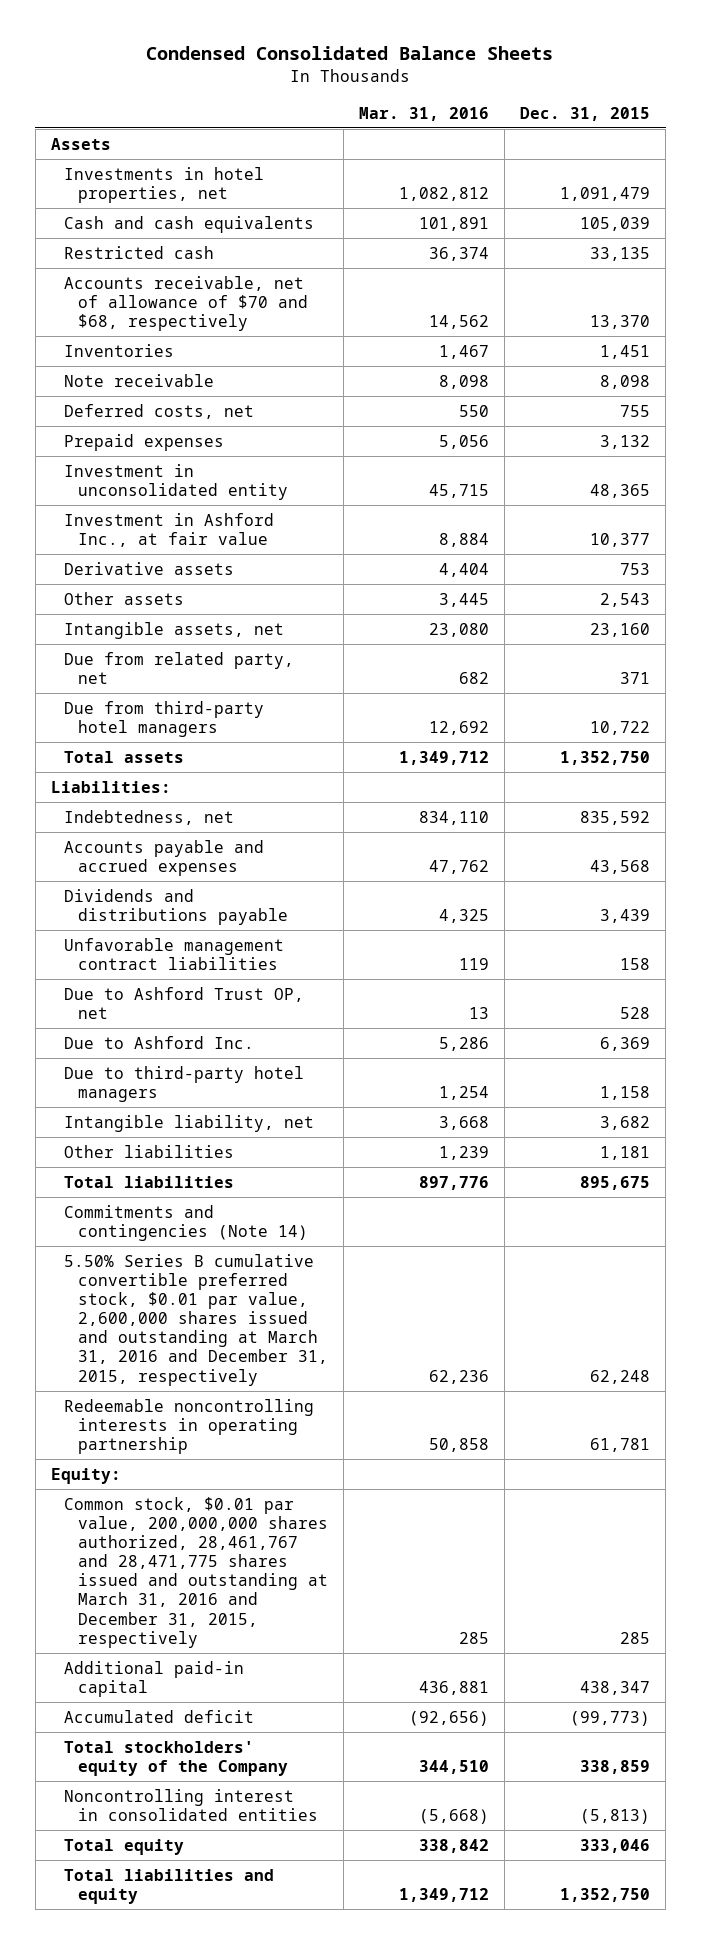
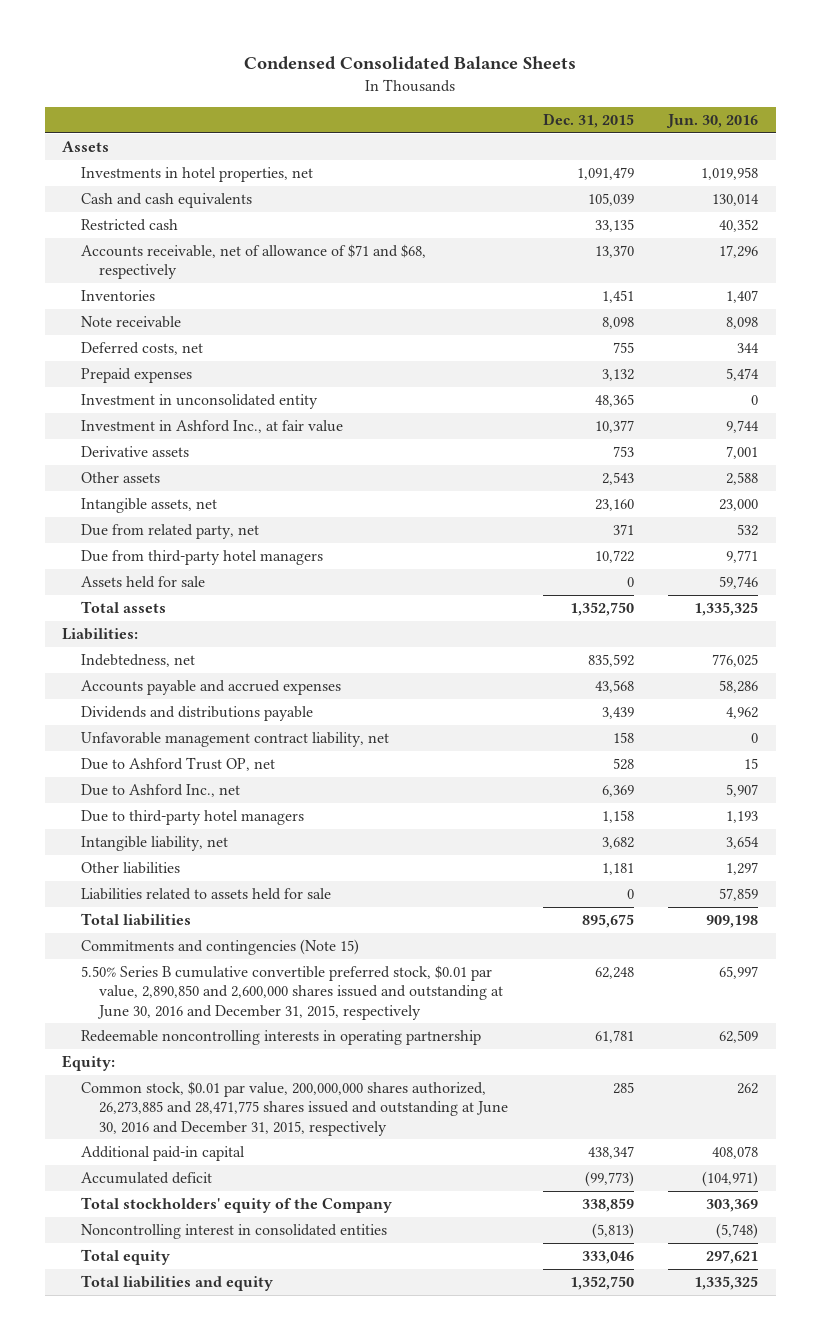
[359,106,490,121] Mar. 31, 2016 -> none
none -> [666,114,759,129] Jun. 30, 2016
[64,275,308,332] Accounts receivable, net of allowance of $70 and $68, respectively -> [80,244,426,280] Accounts receivable, net of allowance of $71 and $68, respectively
none -> [80,576,205,589] Assets held for sale
[64,937,285,970] Unfavorable management contract liabilities -> [80,732,389,748] Unfavorable management contract liability, net
[64,1035,255,1049] Due to Ashford Inc. -> [80,784,240,798] Due to Ashford Inc., net
none -> [80,888,331,901] Liabilities related to assets held for sale
[64,1204,308,1241] Commitments and contingencies (Note 14) -> [80,939,359,956] Commitments and contingencies (Note 15)
[64,1253,328,1386] 5.50% Series B cumulative convertible preferred stock, $0.01 par value, 2,600,000 shares issued and outstanding at March 31, 2016 and December 31, 2015, respectively -> [80,965,504,1020] 5.50% Series B cumulative convertible preferred stock, $0.01 par value, 2,890,850 and 2,600,000 shares issued and outstanding at June 30, 2016 and December 31, 2015, respectively
[64,1496,328,1648] Common stock, $0.01 par value, 200,000,000 shares authorized, 28,461,767 and 28,471,775 shares issued and outstanding at March 31, 2016 and December 31, 2015, respectively -> [80,1081,509,1136] Common stock, $0.01 par value, 200,000,000 shares authorized, 26,273,885 and 28,471,775 shares issued and outstanding at June 30, 2016 and December 31, 2015, respectively

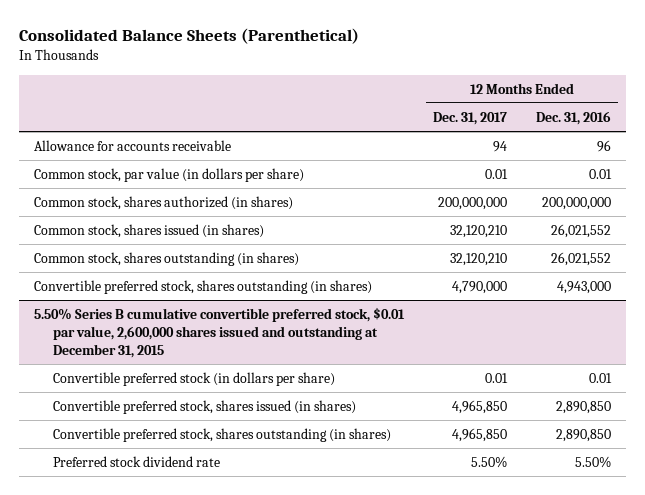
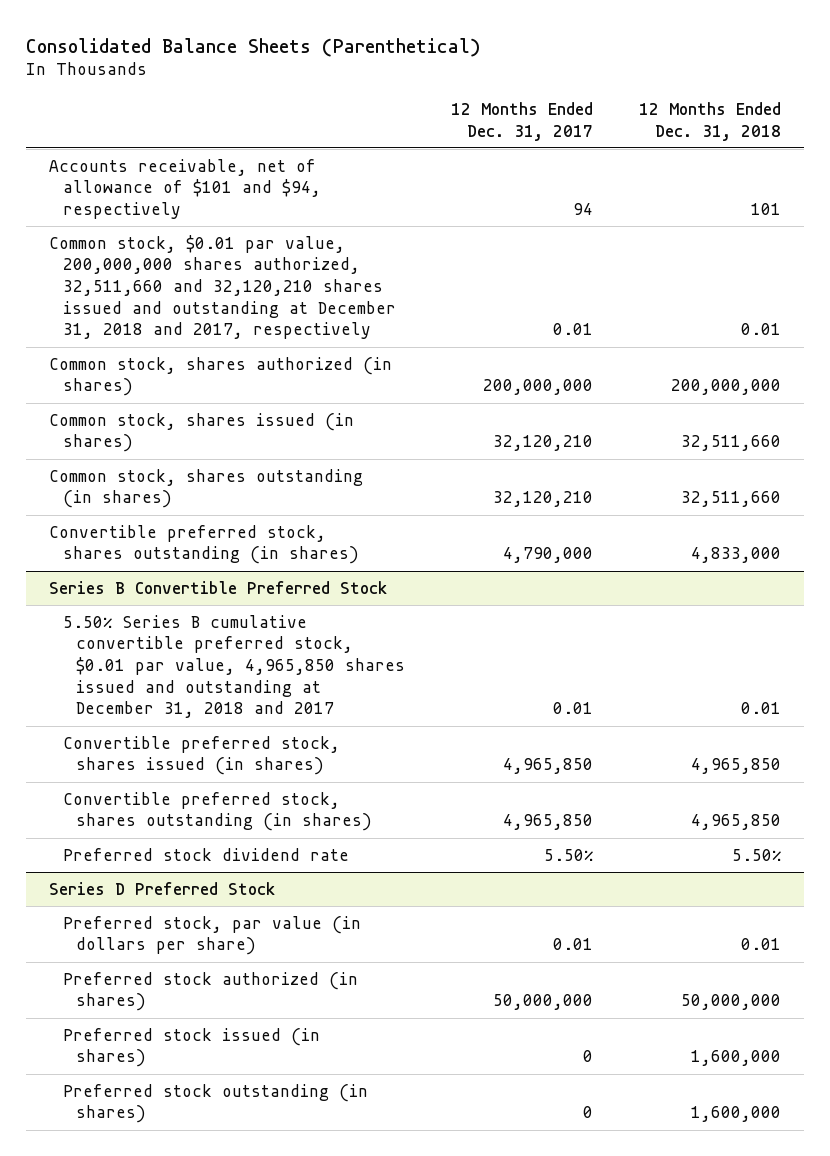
[536,110,612,125] Dec. 31, 2016 -> none
none -> [639,102,782,141] 12 Months Ended Dec. 31, 2018
[33,139,231,151] Allowance for accounts receivable -> [49,158,321,220] Accounts receivable, net of allowance of $101 and $94, respectively
[33,167,304,182] Common stock, par value (in dollars per share) -> [49,234,396,340] Common stock, $0.01 par value, 200,000,000 shares authorized, 32,511,660 and 32,120,210 shares issued and outstanding at December 31, 2018 and 2017, respectively
[33,306,405,358] 5.50% Series B cumulative convertible preferred stock, $0.01 par value, 2,600,000 shares issued and outstanding at December 31, 2015 -> [49,580,388,594] Series B Convertible Preferred Stock
[52,371,335,386] Convertible preferred stock (in dollars per share) -> [62,614,406,719] 5.50% Series B cumulative convertible preferred stock, $0.01 par value, 4,965,850 shares issued and outstanding at December 31, 2018 and 2017
none -> [49,881,276,895] Series D Preferred Stock
none -> [62,915,361,956] Preferred stock, par value (in dollars per share)
none -> [62,971,358,1012] Preferred stock authorized (in shares)
none -> [62,1027,320,1068] Preferred stock issued (in shares)
none -> [62,1083,368,1124] Preferred stock outstanding (in shares)

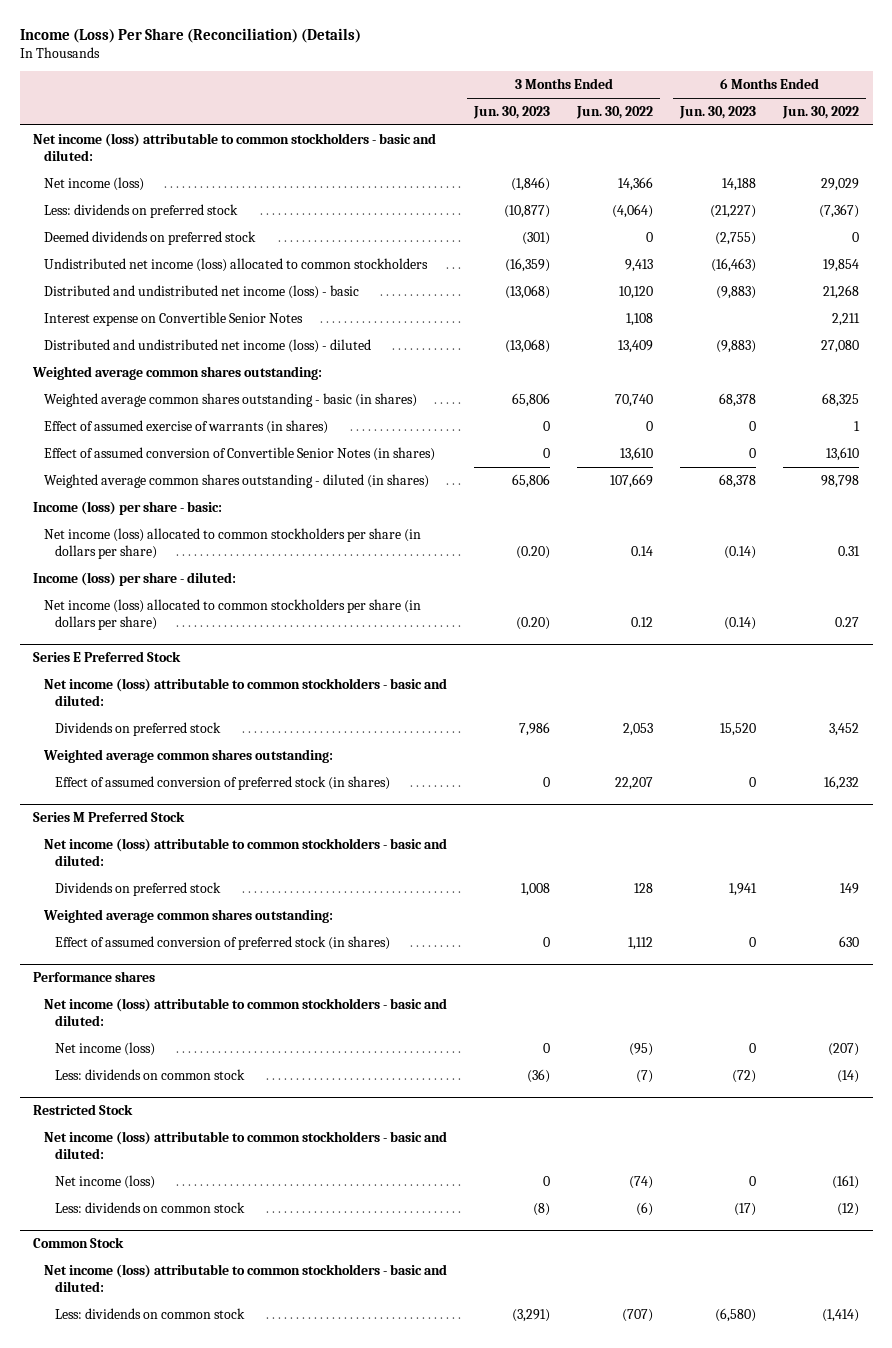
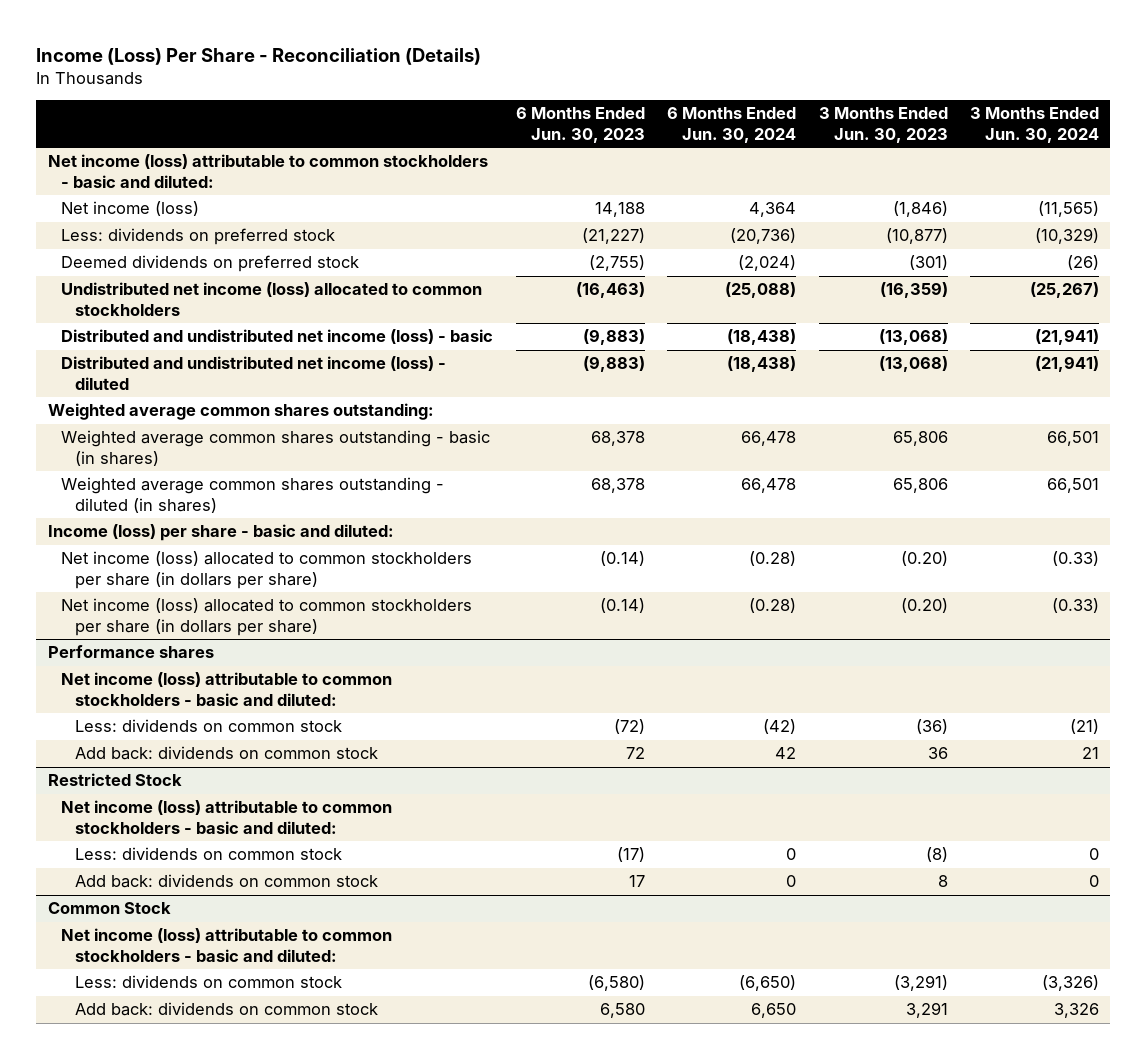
[19,28,361,44] Income (Loss) Per Share (Reconciliation) (Details) -> [36,47,482,65] Income (Loss) Per Share - Reconciliation (Details)
[576,105,654,119] Jun. 30, 2022 -> none
[782,105,860,119] Jun. 30, 2022 -> none
none -> [667,107,797,143] 6 Months Ended Jun. 30, 2024
none -> [969,107,1099,143] 3 Months Ended Jun. 30, 2024
[43,311,303,326] Interest expense on Convertible Senior Notes -> none
[43,419,328,434] Effect of assumed exercise of warrants (in shares) -> none
[43,446,435,461] Effect of assumed conversion of Convertible Senior Notes (in shares) -> none
[33,500,223,515] Income (loss) per share - basic: -> [47,524,394,542] Income (loss) per share - basic and diluted:
[33,571,237,586] Income (loss) per share - diluted: -> none
[33,651,182,663] Series E Preferred Stock -> none
[43,677,447,706] Net income (loss) attributable to common stockholders - basic and diluted: -> none
[54,721,221,736] Dividends on preferred stock -> none
[42,748,333,763] Weighted average common shares outstanding: -> none
[54,775,390,790] Effect of assumed conversion of preferred stock (in shares) -> none
[33,811,186,823] Series M Preferred Stock -> none
[43,837,447,866] Net income (loss) attributable to common stockholders - basic and diluted: -> none
[54,881,221,896] Dividends on preferred stock -> none
[42,908,333,923] Weighted average common shares outstanding: -> none
[54,935,390,950] Effect of assumed conversion of preferred stock (in shares) -> none
[54,1041,155,1056] Net income (loss) -> none
none -> [74,746,378,761] Add back: dividends on common stock
[54,1174,155,1189] Net income (loss) -> none
none -> [74,874,378,889] Add back: dividends on common stock
none -> [74,1002,378,1017] Add back: dividends on common stock

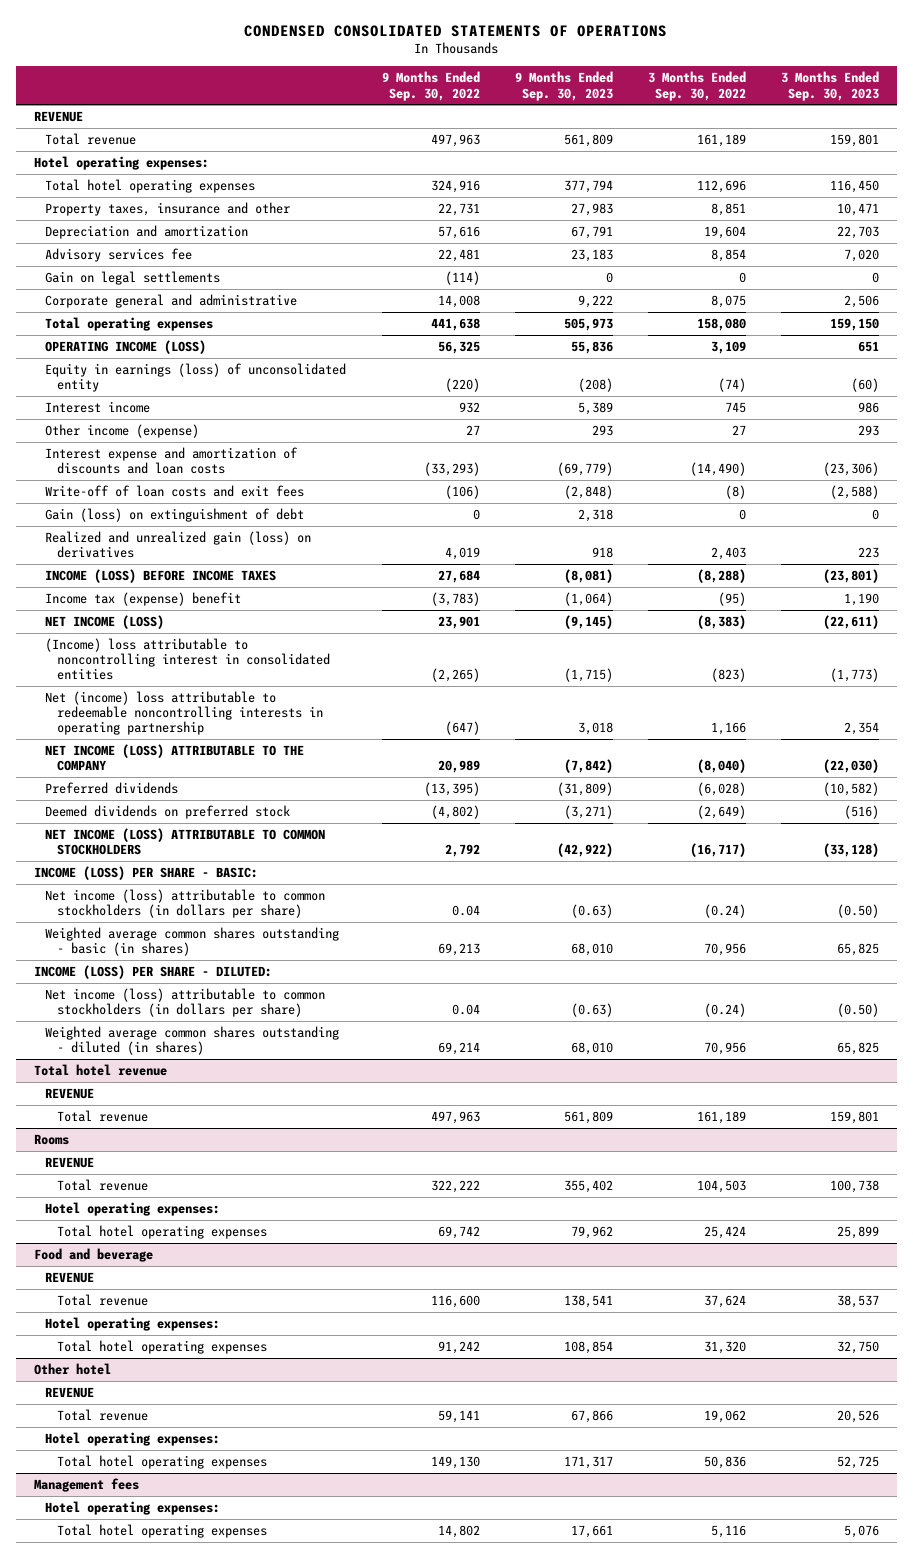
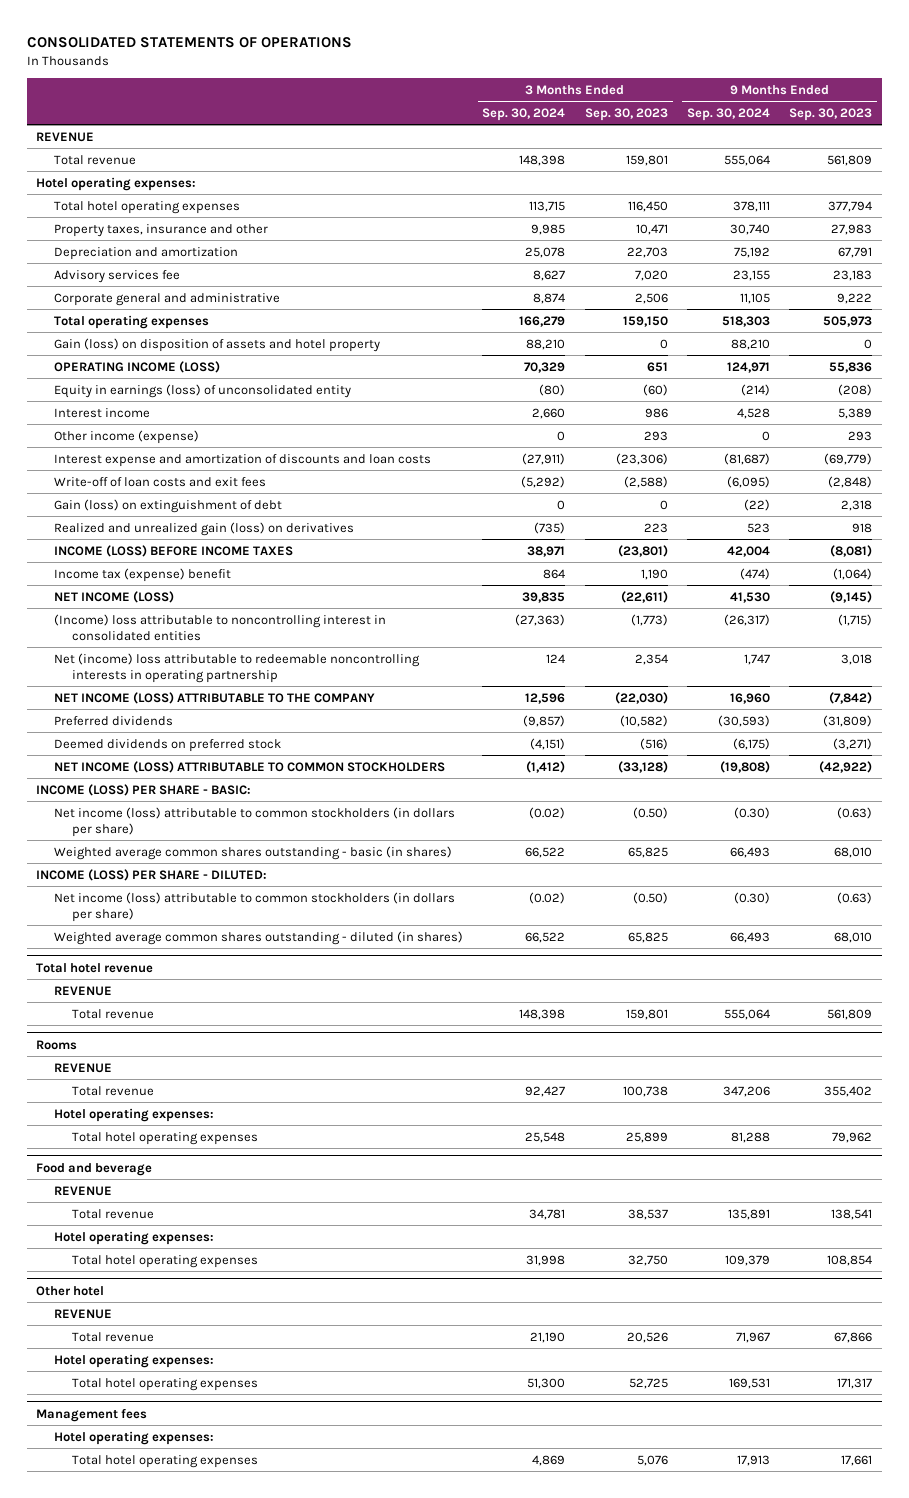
[244,25,668,38] CONDENSED CONSOLIDATED STATEMENTS OF OPERATIONS -> [26,37,352,49] CONSOLIDATED STATEMENTS OF OPERATIONS
[381,71,480,101] 9 Months Ended Sep. 30, 2022 -> none
[648,71,747,101] 3 Months Ended Sep. 30, 2022 -> none
none -> [482,107,566,121] Sep. 30, 2024
none -> [687,107,771,121] Sep. 30, 2024
[45,270,221,285] Gain on legal settlements -> none
none -> [54,337,381,352] Gain (loss) on disposition of assets and hotel property

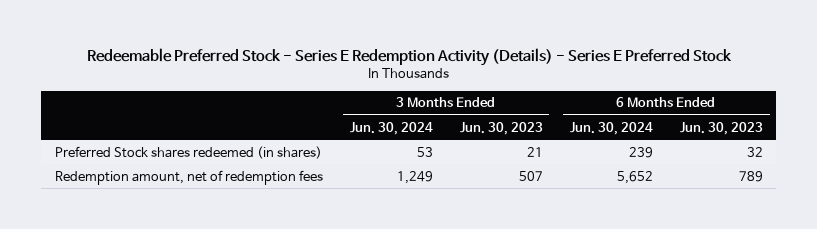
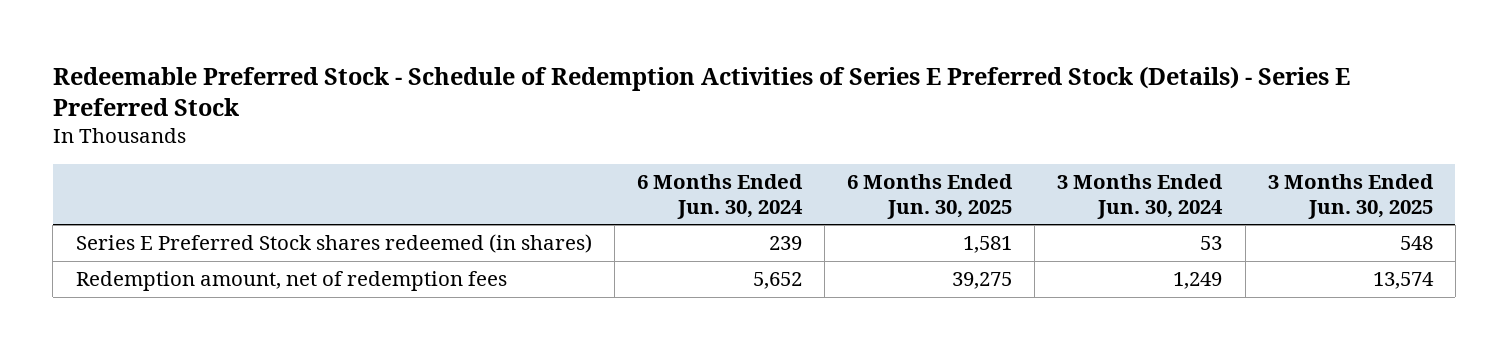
[86,47,732,66] Redeemable Preferred Stock - Series E Redemption Activity (Details) - Series E Preferred Stock -> [52,65,1350,117] Redeemable Preferred Stock - Schedule of Redemption Activities of Series E Preferred Stock (Details) - Series E Preferred Stock
[459,121,543,135] Jun. 30, 2023 -> none
[679,121,763,135] Jun. 30, 2023 -> none
none -> [847,173,1014,219] 6 Months Ended Jun. 30, 2025
none -> [1267,173,1434,219] 3 Months Ended Jun. 30, 2025
[54,145,322,159] Preferred Stock shares redeemed (in shares) -> [75,234,592,254] Series E Preferred Stock shares redeemed (in shares)

